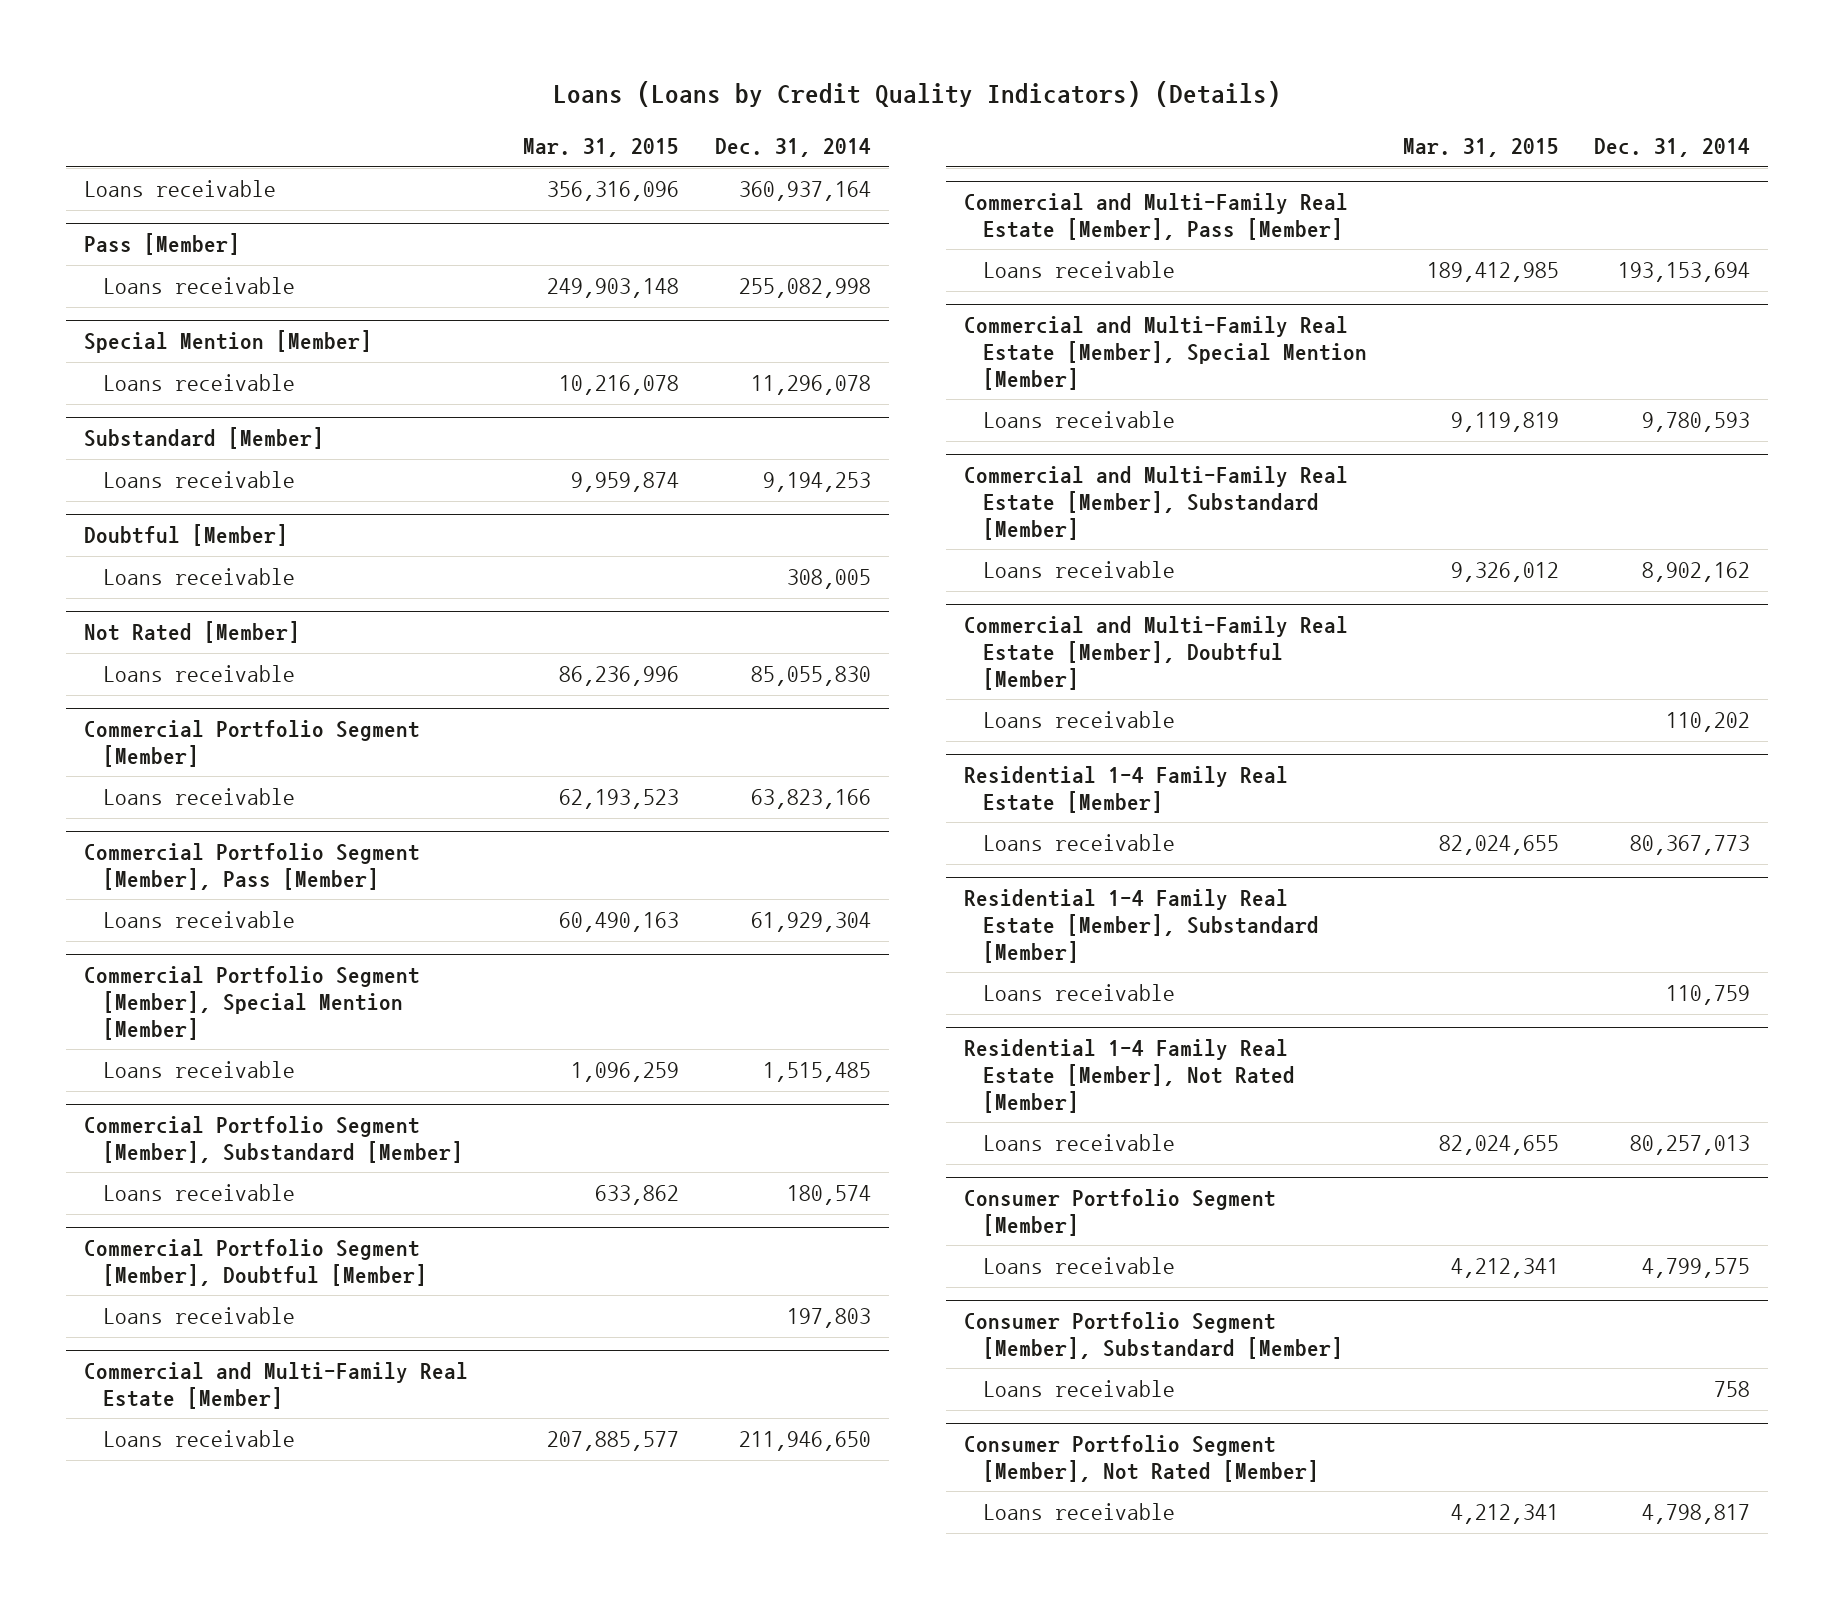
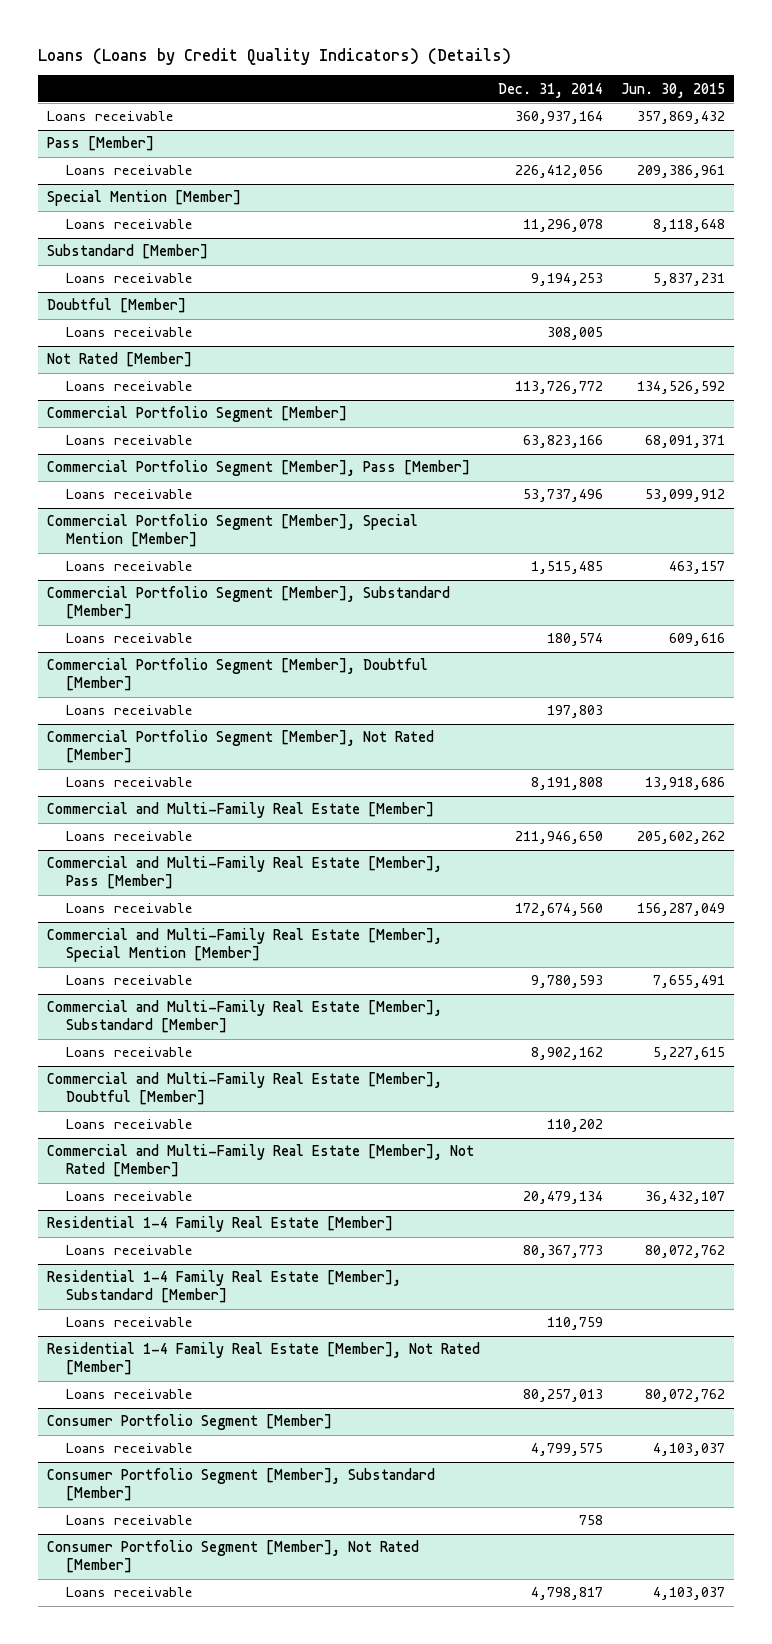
[523,138,680,158] Mar. 31, 2015 -> none
none -> [620,82,725,98] Jun. 30, 2015
[738,278,871,299] 255,082,998 -> [515,165,604,179] 226,412,056
[750,666,871,687] 85,055,830 -> [515,381,604,395] 113,726,772
[750,912,871,933] 61,929,304 -> [523,489,604,503] 53,737,496
none -> [47,730,435,764] Commercial Portfolio Segment [Member], Not Rated [Member]
none -> [65,777,193,788] Loans receivable
[1618,262,1751,283] 193,153,694 -> [515,903,604,917] 172,674,560
none -> [47,1144,475,1178] Commercial and Multi-Family Real Estate [Member], Not Rated [Member]
none -> [65,1191,193,1202] Loans receivable

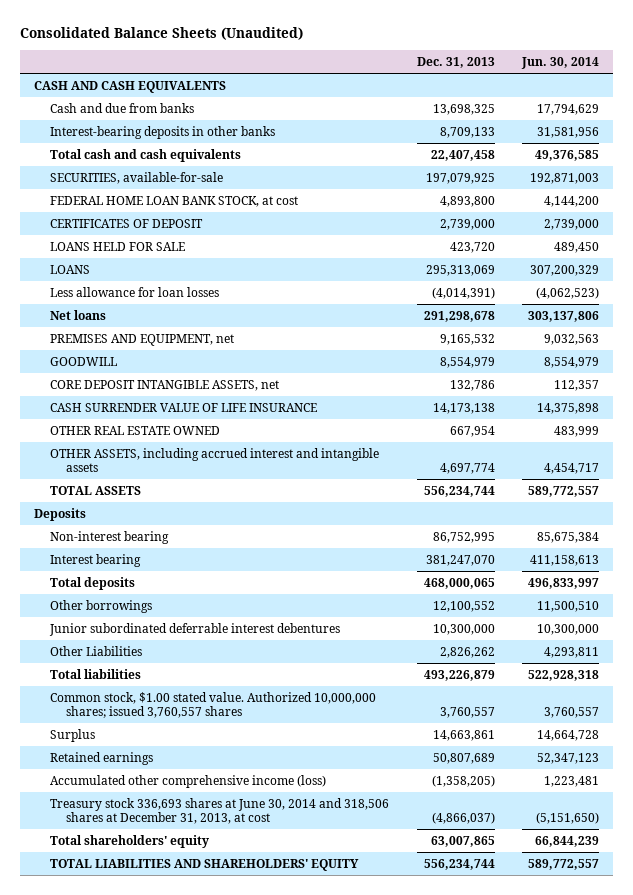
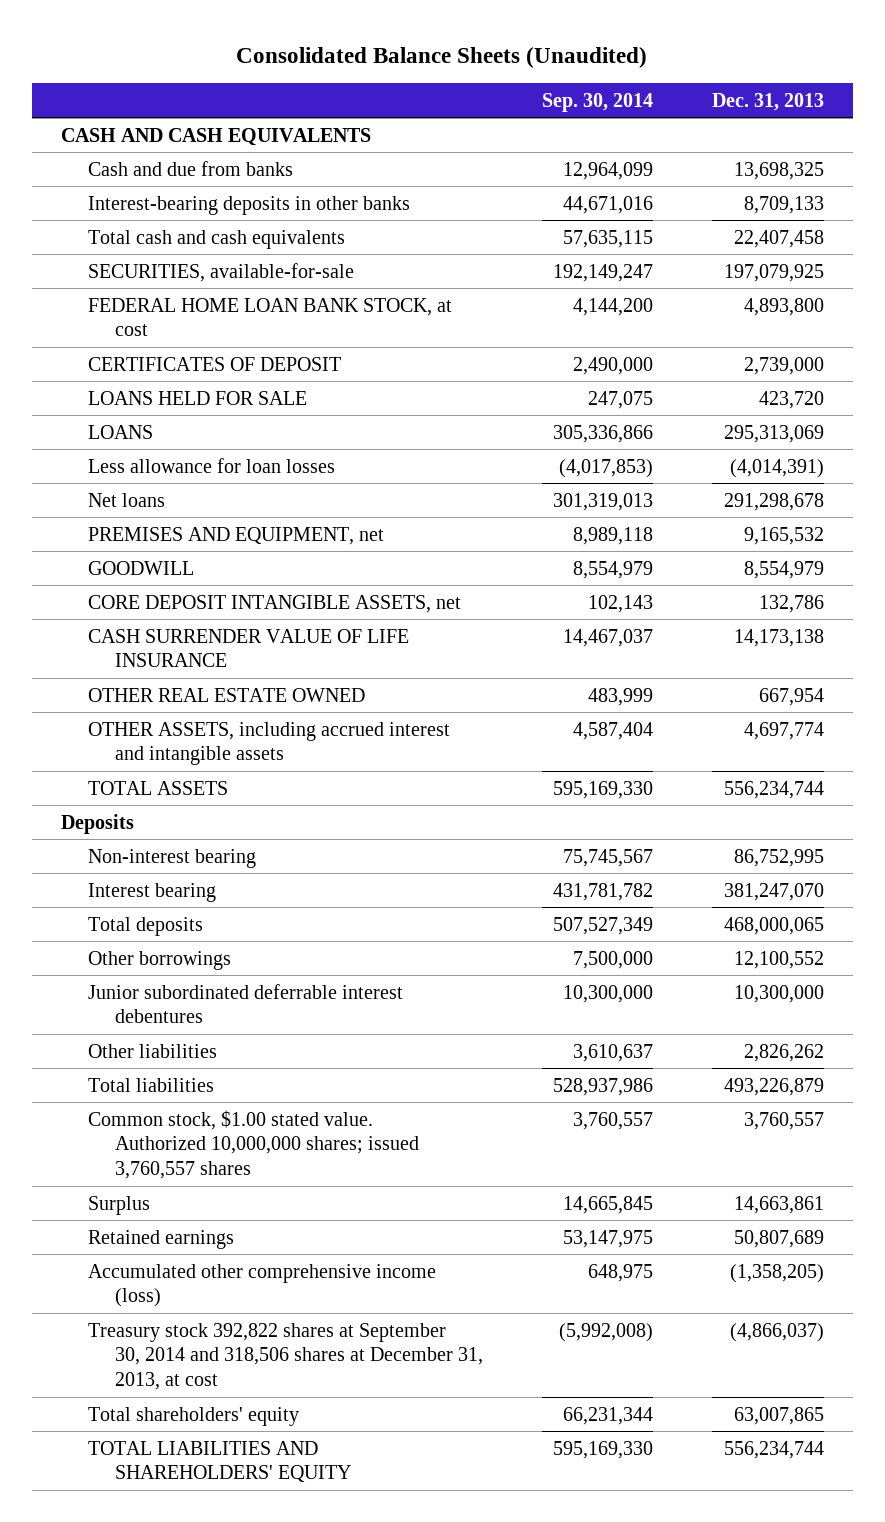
[521,56,600,69] Jun. 30, 2014 -> none
none -> [541,92,653,112] Sep. 30, 2014
[49,645,142,656] Other Liabilities -> [88,1043,218,1058] Other liabilities
[49,797,389,824] Treasury stock 336,693 shares at June 30, 2014 and 318,506 shares at December 31, 2013, at cost -> [88,1322,484,1391] Treasury stock 392,822 shares at September 30, 2014 and 318,506 shares at December 31, 2013, at cost

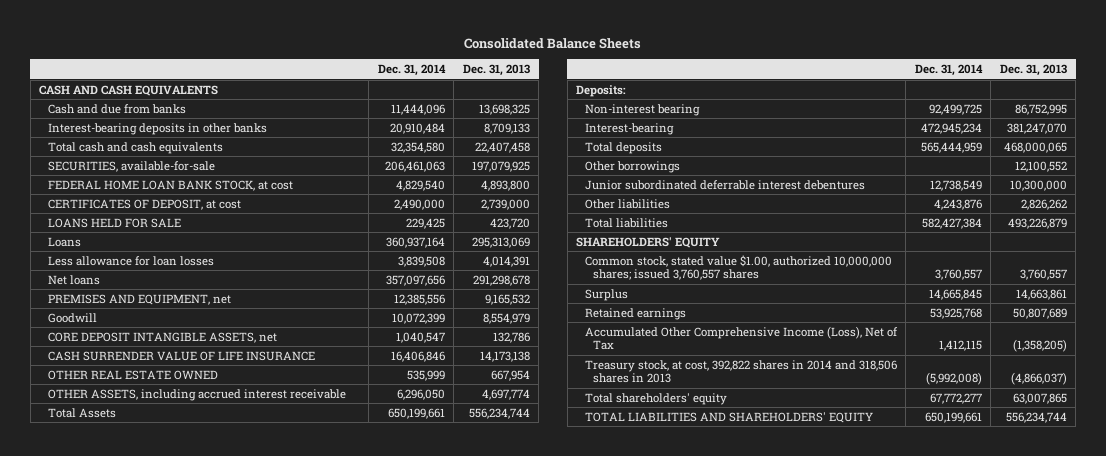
[236,47,648,69] Consolidated Balance Sheets (Unaudited) -> [464,37,642,49] Consolidated Balance Sheets
[541,92,653,112] Sep. 30, 2014 -> none
none -> [377,64,446,77] Dec. 31, 2014
[88,356,342,371] CERTIFICATES OF DEPOSIT -> [47,198,241,210] CERTIFICATES OF DEPOSIT, at cost
[88,424,154,439] LOANS -> [47,236,81,247] Loans
[729,458,824,478] (4,014,391) -> [482,255,530,267] 4,014,391
[88,560,195,575] GOODWILL -> [47,312,97,323] Goodwill
[88,721,451,766] OTHER ASSETS, including accrued interest and intangible assets -> [47,388,346,401] OTHER ASSETS, including accrued interest receivable
[88,780,229,795] TOTAL ASSETS -> [47,407,116,418] Total Assets
[61,813,135,834] Deposits -> [576,84,627,97] Deposits:
[88,882,217,902] Interest bearing -> [584,122,674,135] Interest-bearing
none -> [576,236,721,248] SHAREHOLDERS' EQUITY
[88,1109,420,1180] Common stock, $1.00 stated value. Authorized 10,000,000 shares; issued 3,760,557 shares -> [584,254,892,281] Common stock, stated value $1.00, authorized 10,000,000 shares; issued 3,760,557 shares
[88,1263,437,1308] Accumulated other comprehensive income (loss) -> [584,325,898,351] Accumulated Other Comprehensive Income (Loss), Net of Tax
[88,1322,484,1391] Treasury stock 392,822 shares at September 30, 2014 and 318,506 shares at December 31, 2013, at cost -> [584,359,897,384] Treasury stock, at cost, 392,822 shares in 2014 and 318,506 shares in 2013

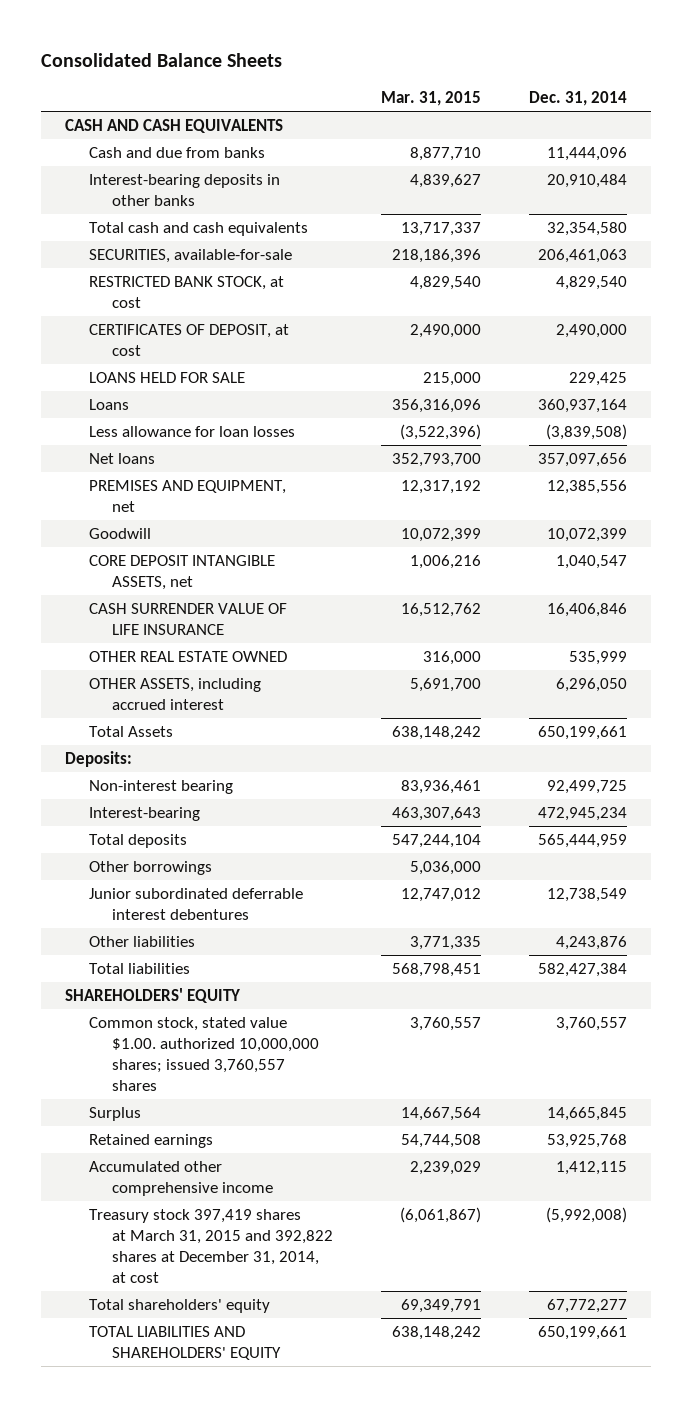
[462,64,530,77] Dec. 31, 2013 -> none
none -> [381,91,482,107] Mar. 31, 2015
[47,179,293,191] FEDERAL HOME LOAN BANK STOCK, at cost -> [88,276,284,308] RESTRICTED BANK STOCK, at cost
[397,255,445,267] 3,839,508 -> [546,424,628,441] (3,839,508)
[47,388,346,401] OTHER ASSETS, including accrued interest receivable -> [88,678,261,710] OTHER ASSETS, including accrued interest
[584,254,892,281] Common stock, stated value $1.00, authorized 10,000,000 shares; issued 3,760,557 shares -> [88,1017,320,1091] Common stock, stated value $1.00. authorized 10,000,000 shares; issued 3,760,557 shares
[584,325,898,351] Accumulated Other Comprehensive Income (Loss), Net of Tax -> [88,1161,274,1196] Accumulated other comprehensive income
[584,359,897,384] Treasury stock, at cost, 392,822 shares in 2014 and 318,506 shares in 2013 -> [88,1209,334,1283] Treasury stock 397,419 shares at March 31, 2015 and 392,822 shares at December 31, 2014, at cost

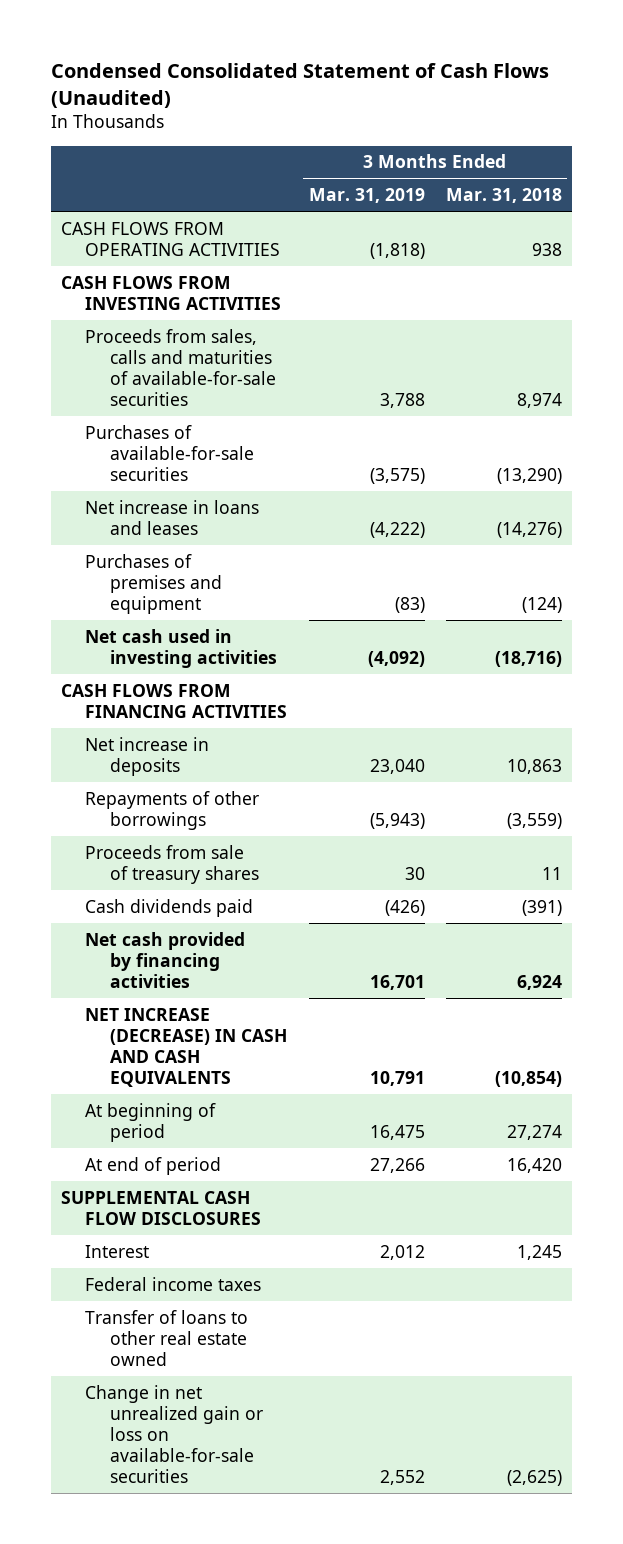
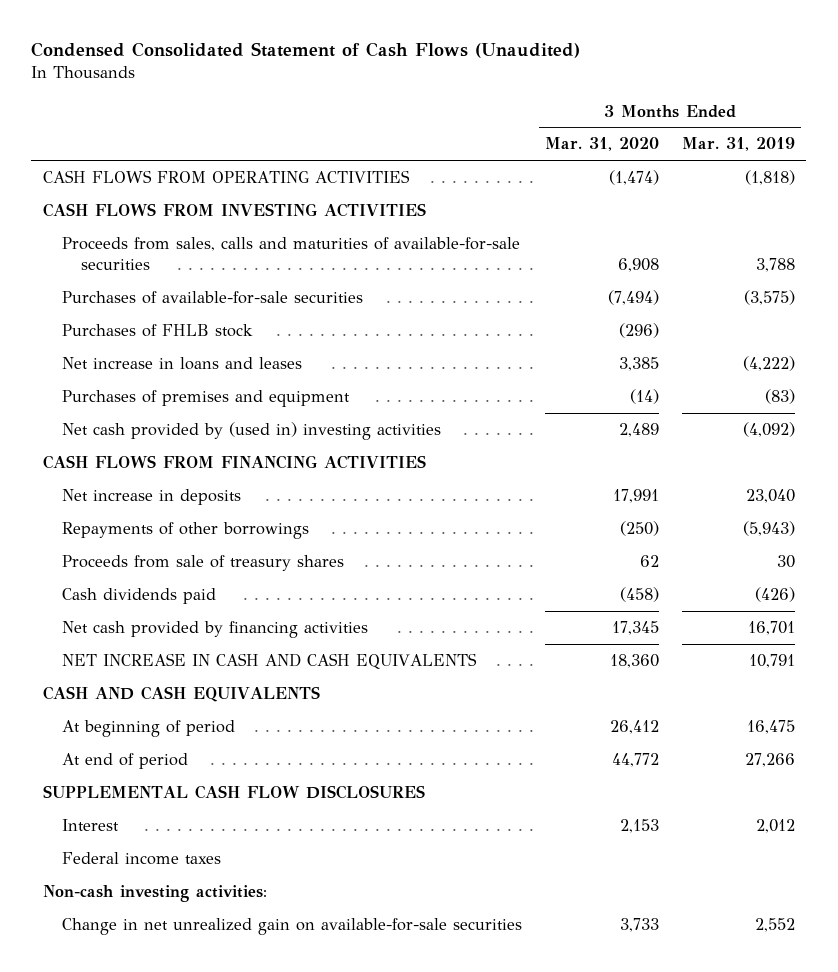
[445,187,562,203] Mar. 31, 2018 -> none
none -> [545,137,660,152] Mar. 31, 2020
none -> [62,323,254,337] Purchases of FHLB stock
[85,628,277,668] Net cash used in investing activities -> [62,421,442,440] Net cash provided by (used in) investing activities
[85,1007,287,1088] NET INCREASE (DECREASE) IN CASH AND CASH EQUIVALENTS -> [62,652,478,669] NET INCREASE IN CASH AND CASH EQUIVALENTS
none -> [42,685,320,702] CASH AND CASH EQUIVALENTS
[85,1309,249,1366] Transfer of loans to other real estate owned -> none
none -> [42,884,267,902] Non-cash investing activities:
[85,1384,263,1484] Change in net unrealized gain or loss on available-for-sale securities -> [62,917,523,935] Change in net unrealized gain on available-for-sale securities

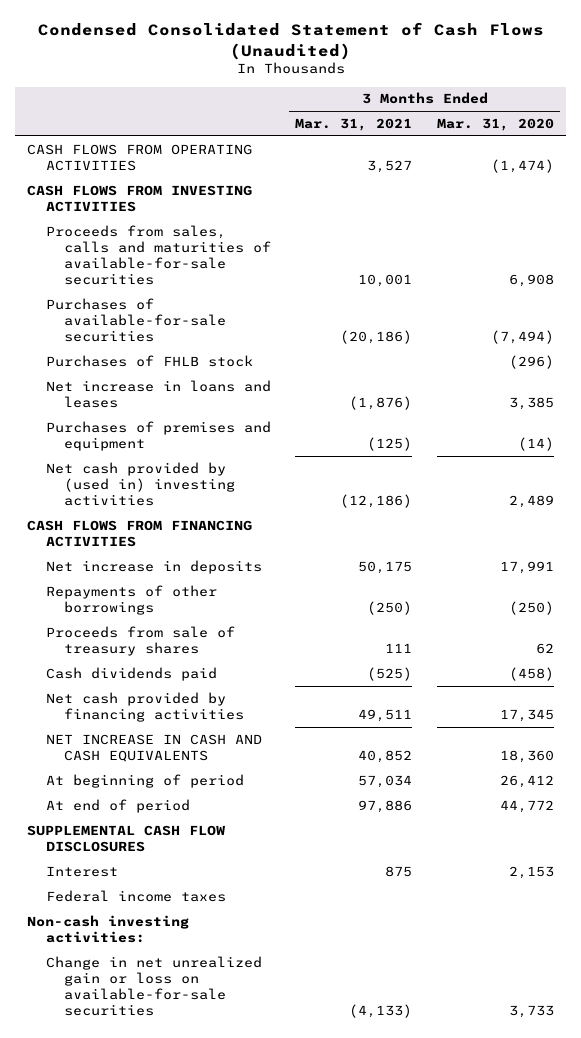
[681,137,795,152] Mar. 31, 2019 -> none
none -> [295,117,413,131] Mar. 31, 2021
[42,685,320,702] CASH AND CASH EQUIVALENTS -> none
[62,917,523,935] Change in net unrealized gain on available-for-sale securities -> [45,955,262,1017] Change in net unrealized gain or loss on available-for-sale securities

